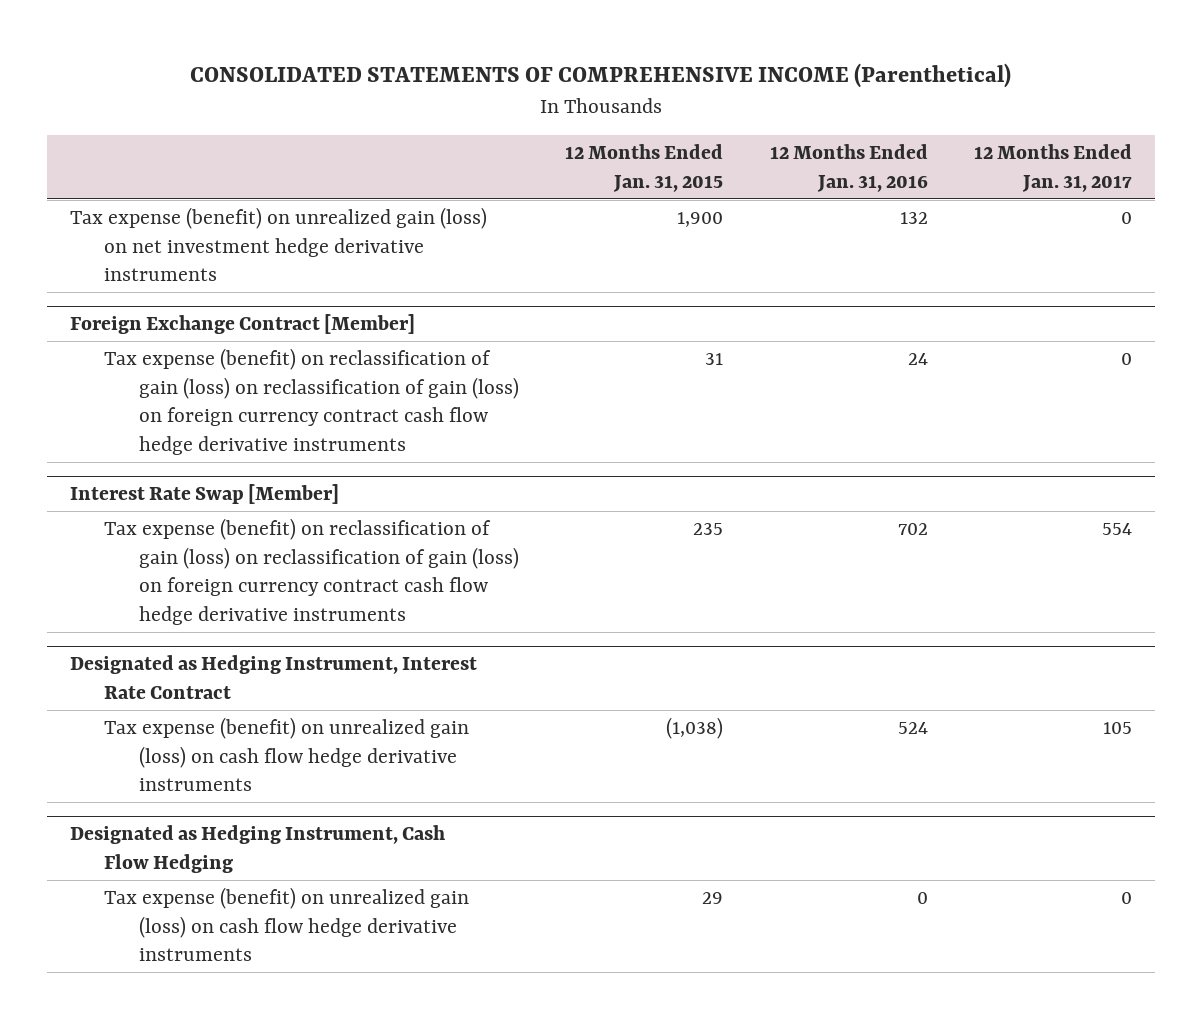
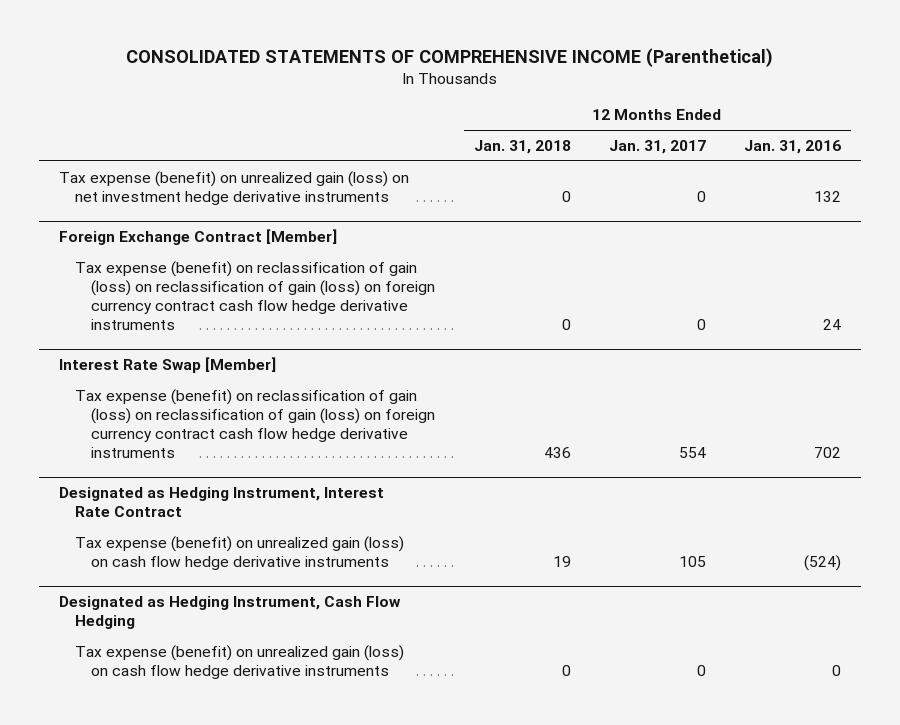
[565,144,724,192] 12 Months Ended Jan. 31, 2015 -> none
none -> [473,140,571,155] Jan. 31, 2018
[897,721,928,734] 524 -> [804,554,842,571] (524)

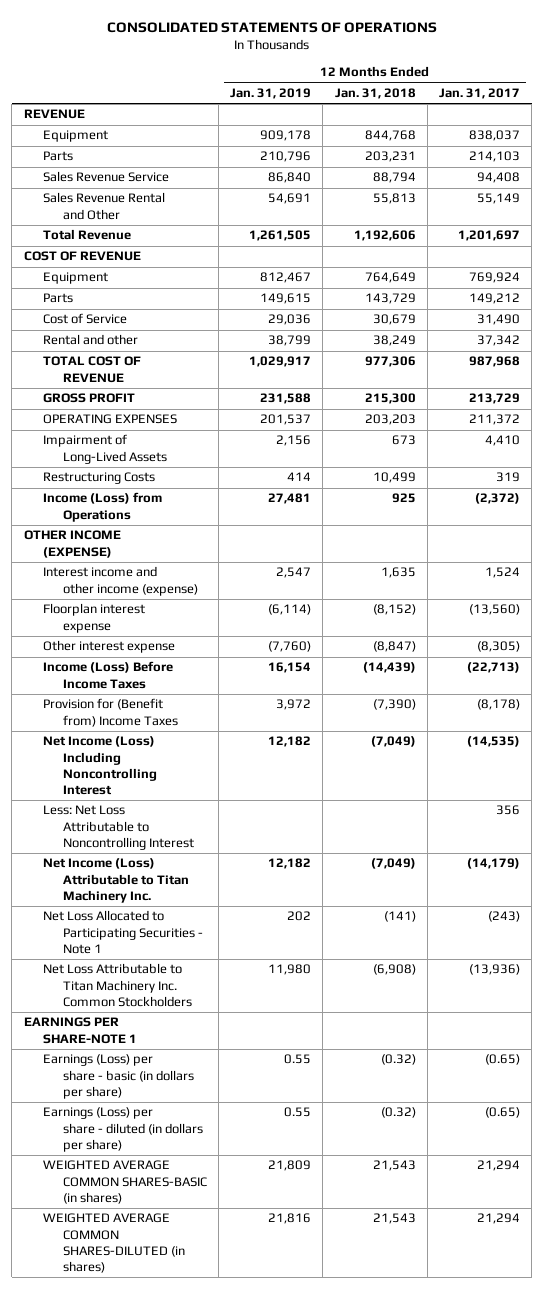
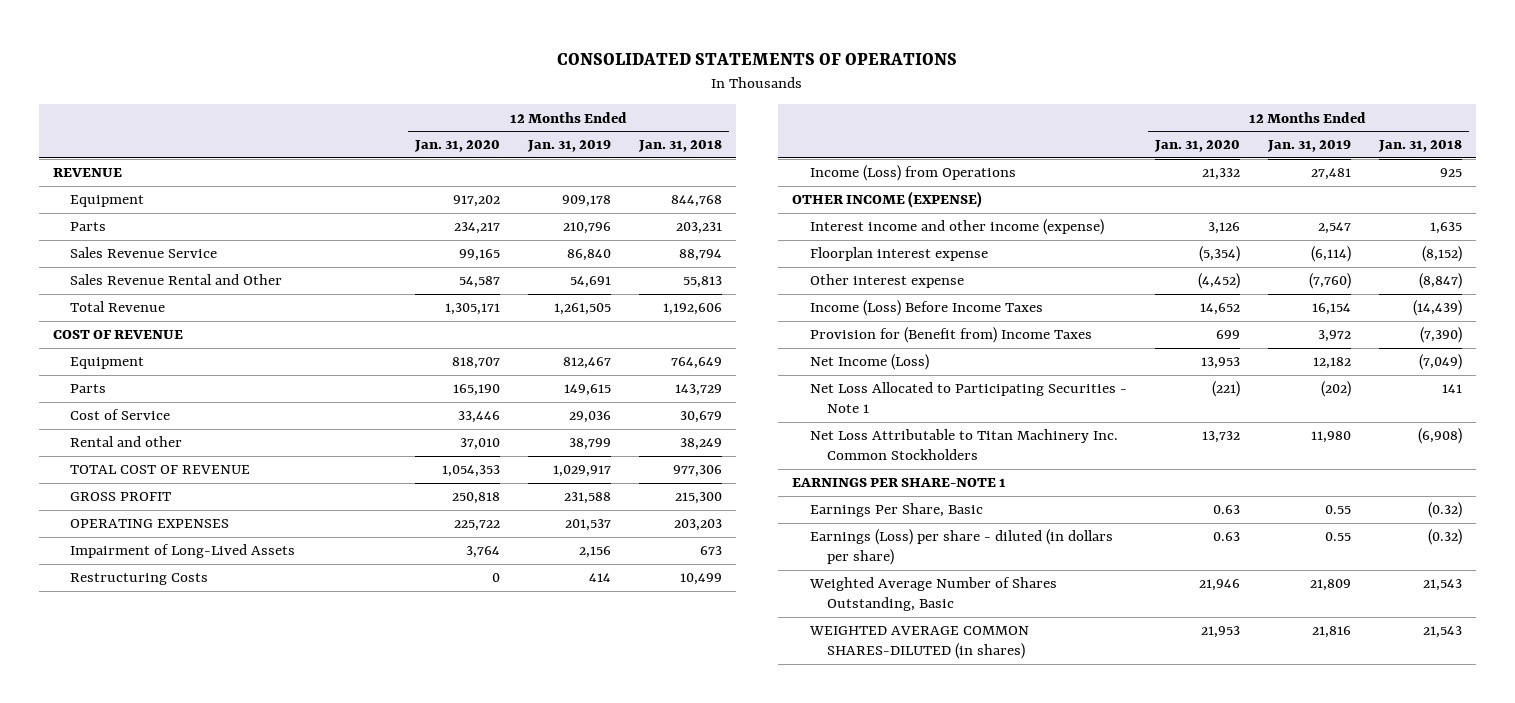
[438,87,520,99] Jan. 31, 2017 -> none
none -> [414,140,501,153] Jan. 31, 2020
[43,805,194,850] Less: Net Loss Attributable to Noncontrolling Interest -> none
[43,858,189,903] Net Income (Loss) Attributable to Titan Machinery Inc. -> none
[43,736,157,795] Net Income (Loss) Including Noncontrolling Interest -> [809,354,929,371] Net Income (Loss)
[287,911,312,922] 202 -> [1320,381,1351,398] (202)
[383,911,416,923] (141) -> [1441,384,1462,394] 141
[43,1054,194,1099] Earnings (Loss) per share - basic (in dollars per share) -> [809,503,983,518] Earnings Per Share, Basic
[43,1160,207,1204] WEIGHTED AVERAGE COMMON SHARES-BASIC (in shares) -> [808,577,1057,612] Weighted Average Number of Shares Outstanding, Basic

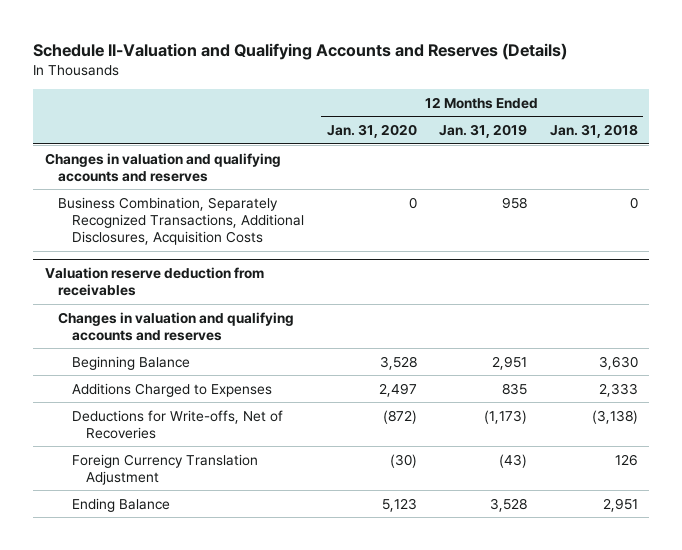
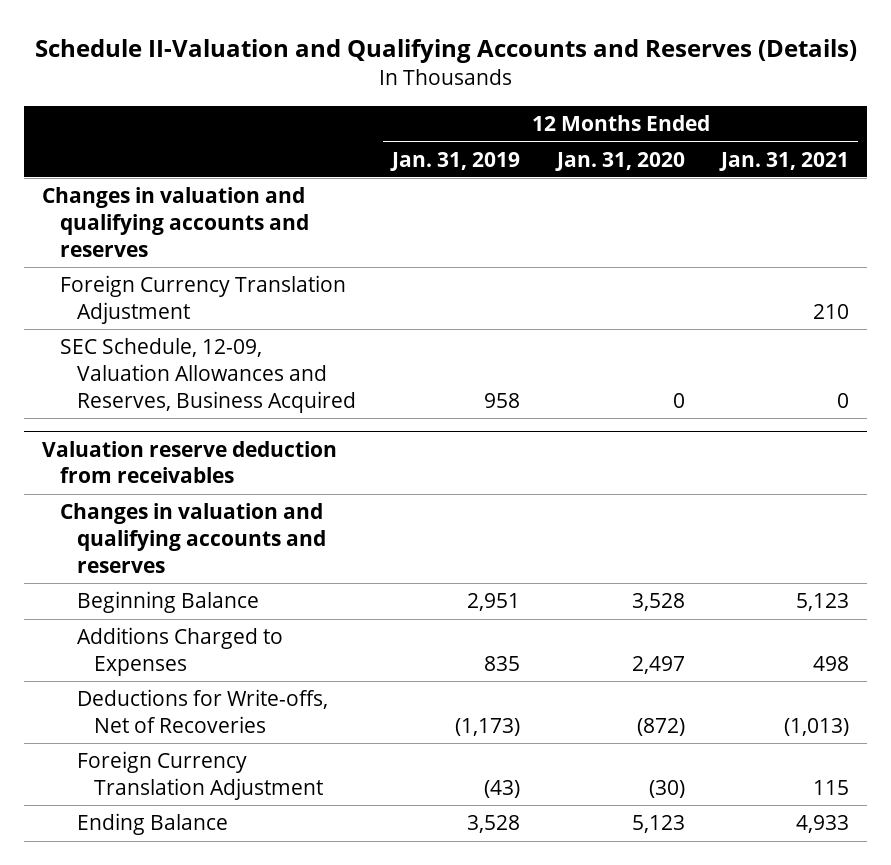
[549,124,638,139] Jan. 31, 2018 -> none
none -> [718,151,849,171] Jan. 31, 2021
none -> [59,275,346,325] Foreign Currency Translation Adjustment
[58,196,305,245] Business Combination, Separately Recognized Transactions, Additional Disclosures, Acquisition Costs -> [59,338,357,413] SEC Schedule, 12-09, Valuation Allowances and Reserves, Business Acquired

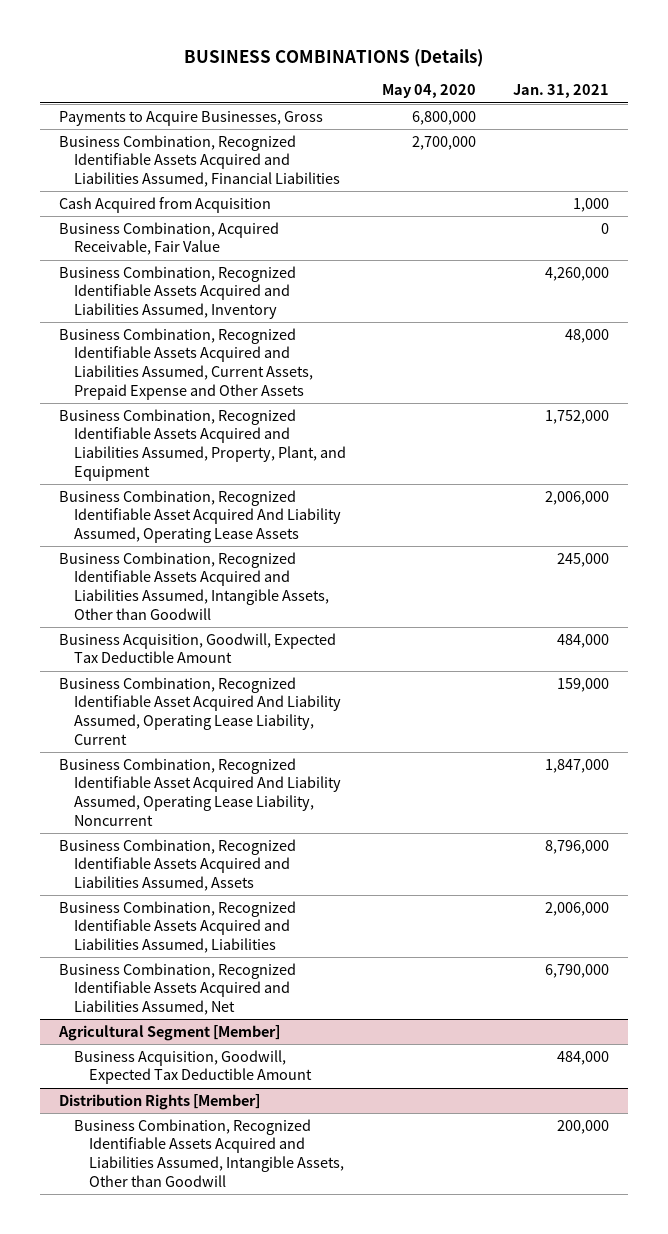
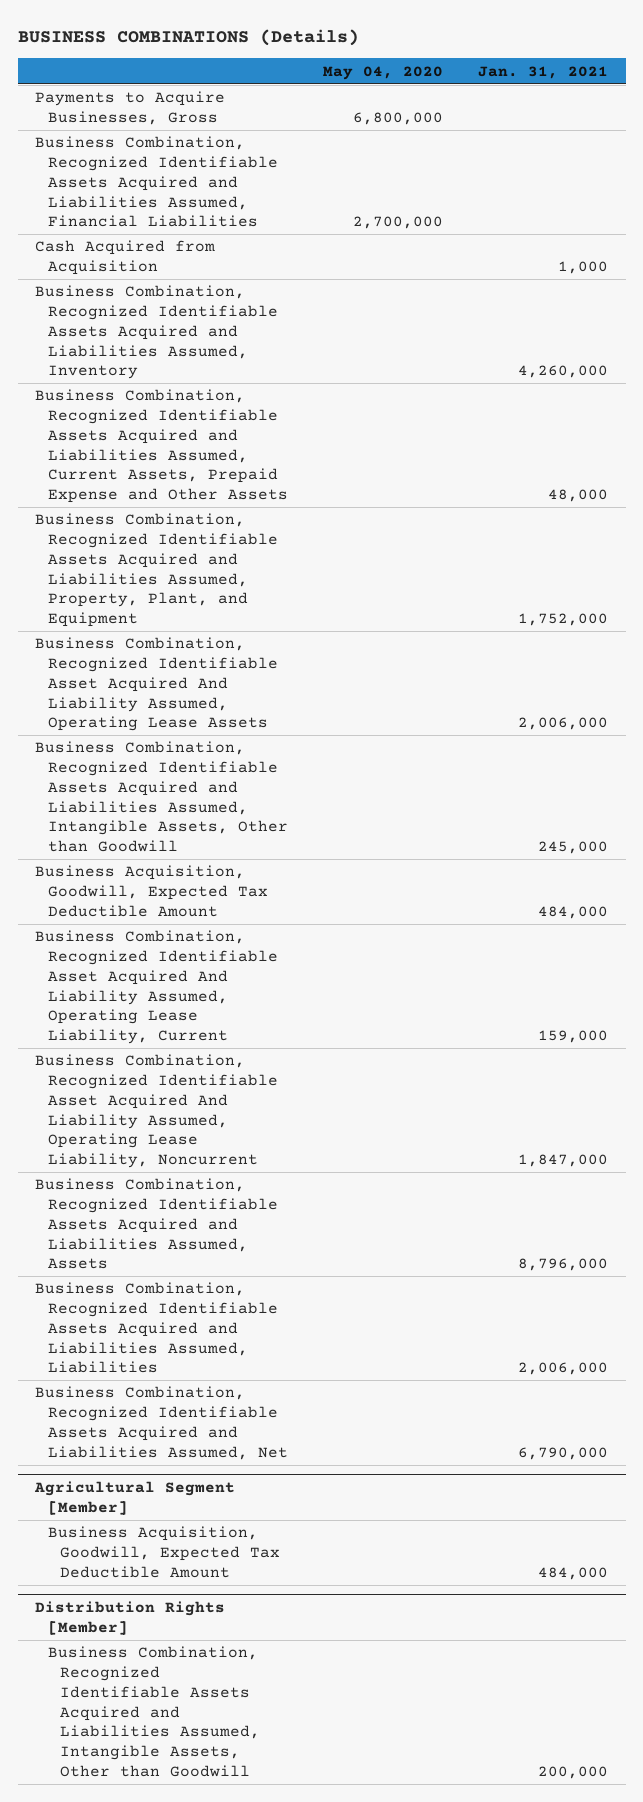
[58,221,279,256] Business Combination, Acquired Receivable, Fair Value -> none

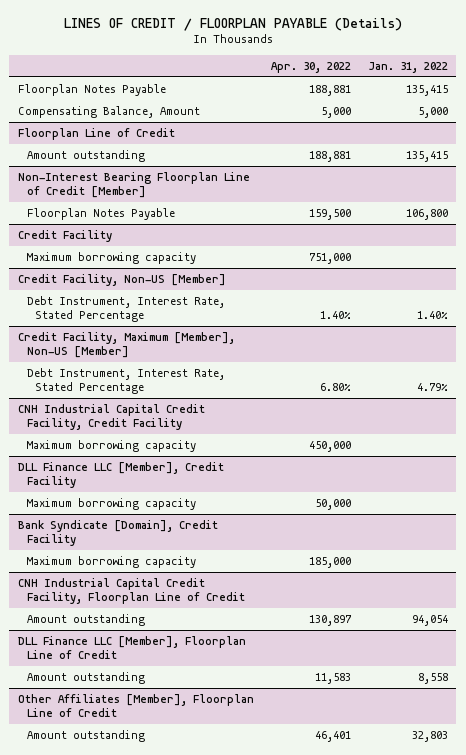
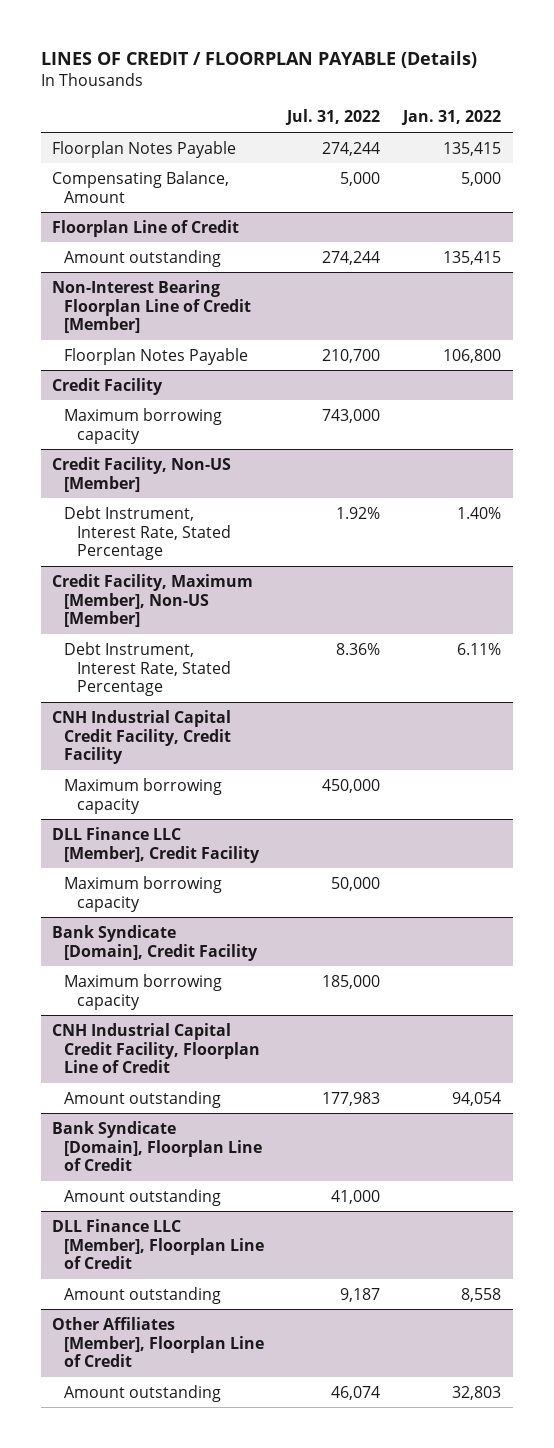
[270,61,351,73] Apr. 30, 2022 -> none
none -> [285,109,381,126] Jul. 31, 2022
[416,382,448,391] 4.79% -> [457,642,502,655] 6.11%
none -> [52,1120,263,1172] Bank Syndicate [Domain], Floorplan Line of Credit
none -> [64,1188,222,1206] Amount outstanding

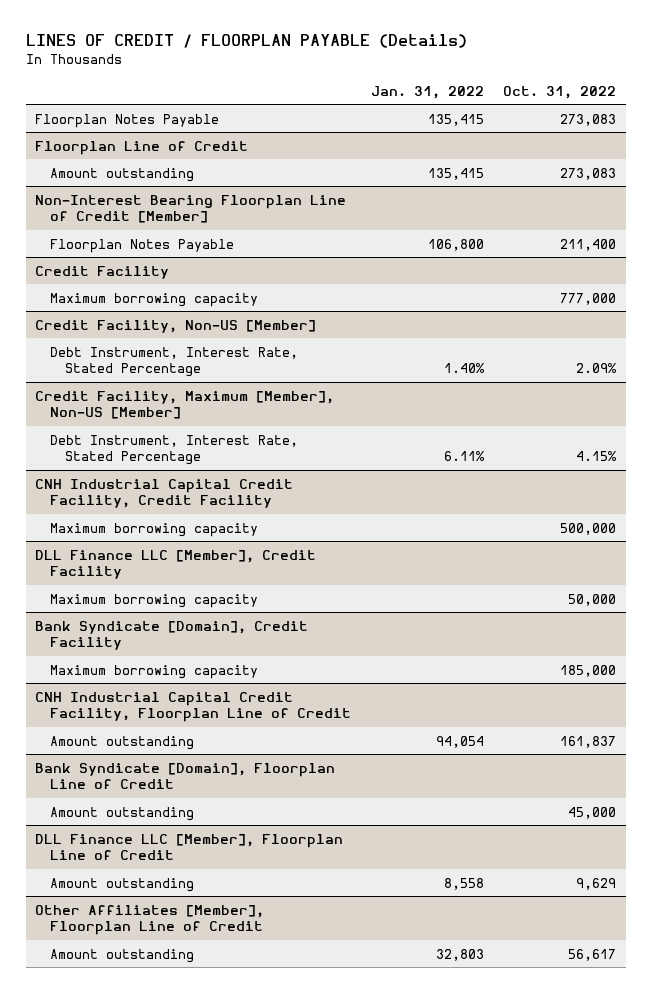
[285,109,381,126] Jul. 31, 2022 -> none
none -> [503,85,617,99] Oct. 31, 2022
[52,170,230,203] Compensating Balance, Amount -> none

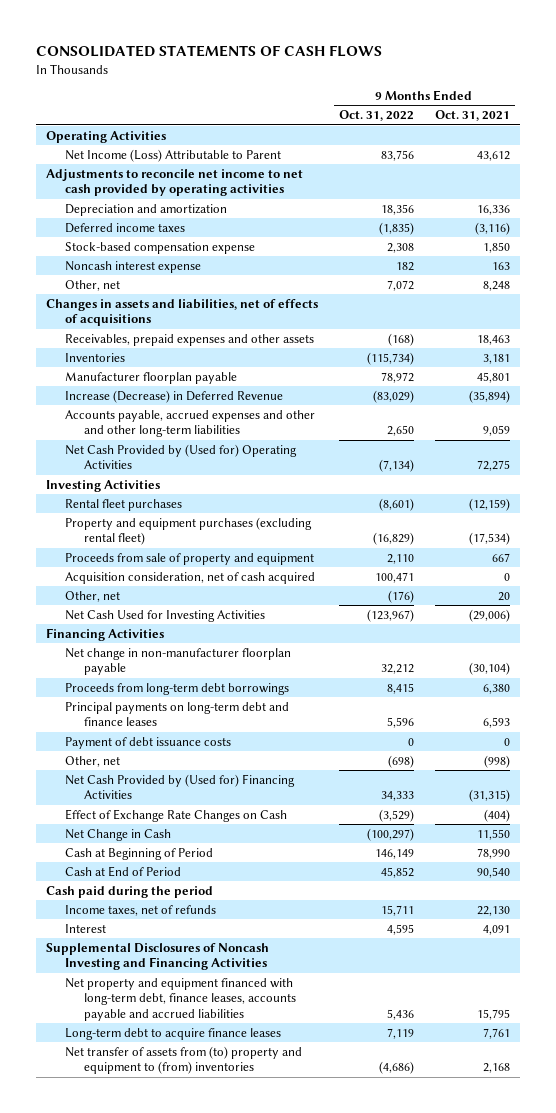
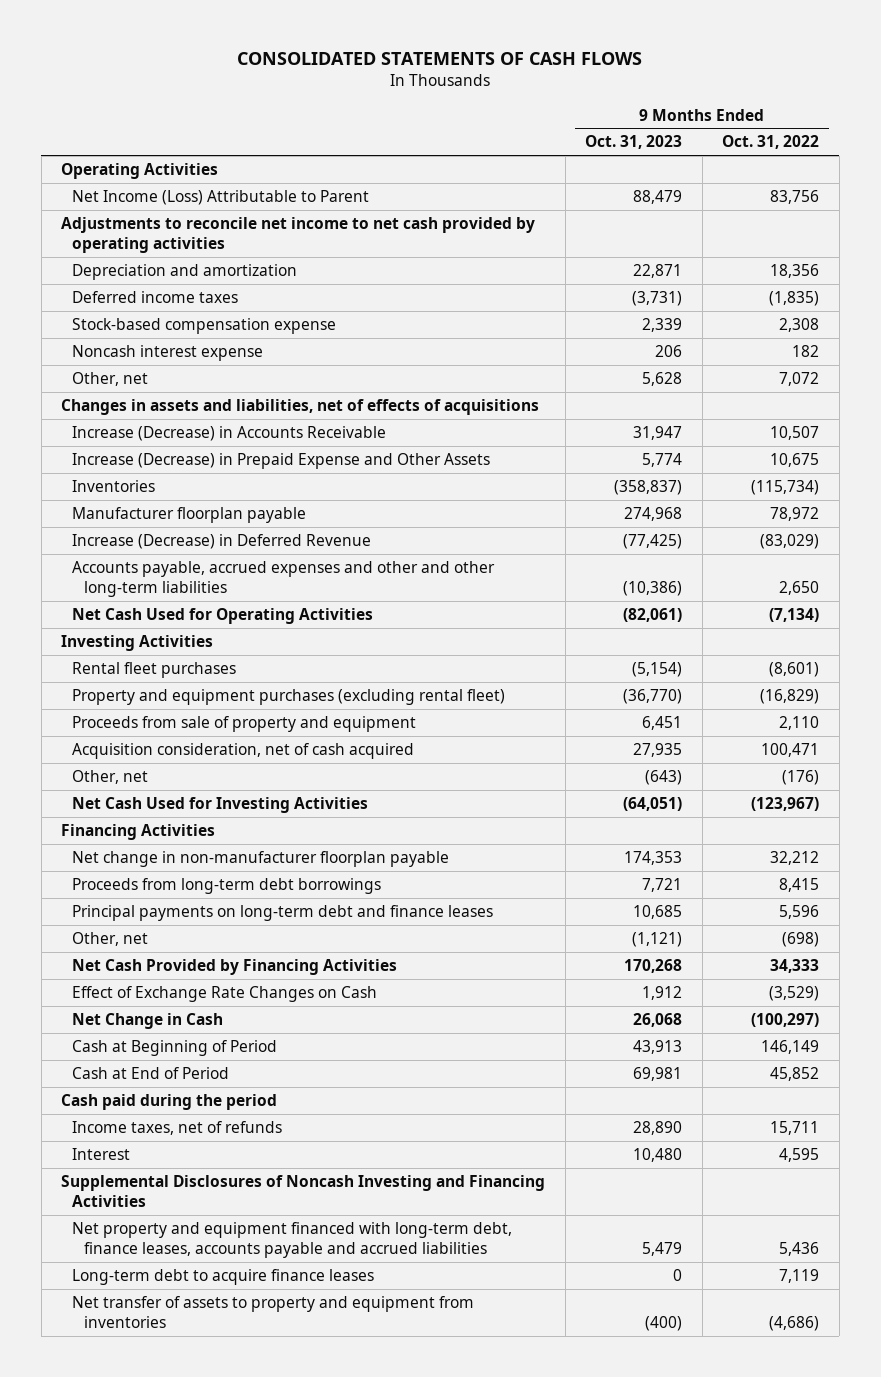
[434,110,510,122] Oct. 31, 2021 -> none
none -> [585,135,683,150] Oct. 31, 2023
[65,333,315,346] Receivables, prepaid expenses and other assets -> none
none -> [72,425,387,441] Increase (Decrease) in Accounts Receivable
none -> [72,452,491,469] Increase (Decrease) in Prepaid Expense and Other Assets
[65,443,298,470] Net Cash Provided by (Used for) Operating Activities -> [72,607,374,624] Net Cash Used for Operating Activities
[65,736,232,749] Payment of debt issuance costs -> none
[65,773,296,800] Net Cash Provided by (Used for) Financing Activities -> [72,958,398,975] Net Cash Provided by Financing Activities
[65,1045,303,1075] Net transfer of assets from (to) property and equipment to (from) inventories -> [72,1295,475,1328] Net transfer of assets to property and equipment from inventories

